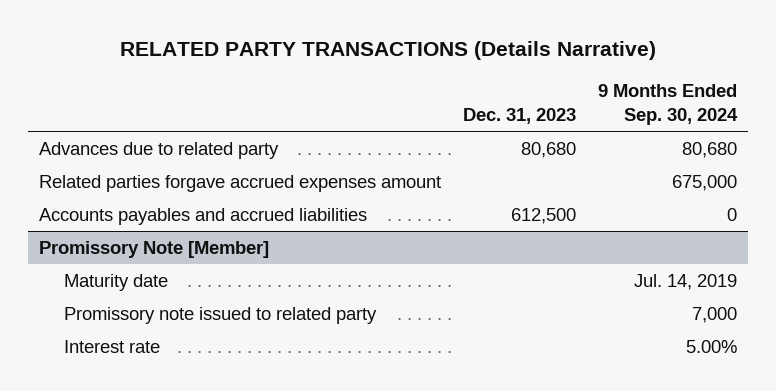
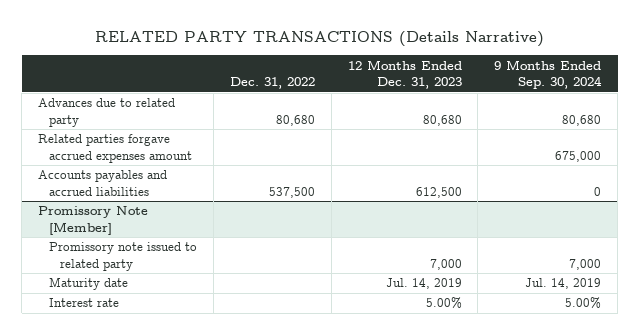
[462,107,576,124] Dec. 31, 2023 -> none
none -> [229,77,315,90] Dec. 31, 2022
none -> [347,59,462,90] 12 Months Ended Dec. 31, 2023
[64,273,169,291] Maturity date -> [49,277,129,291] Maturity date

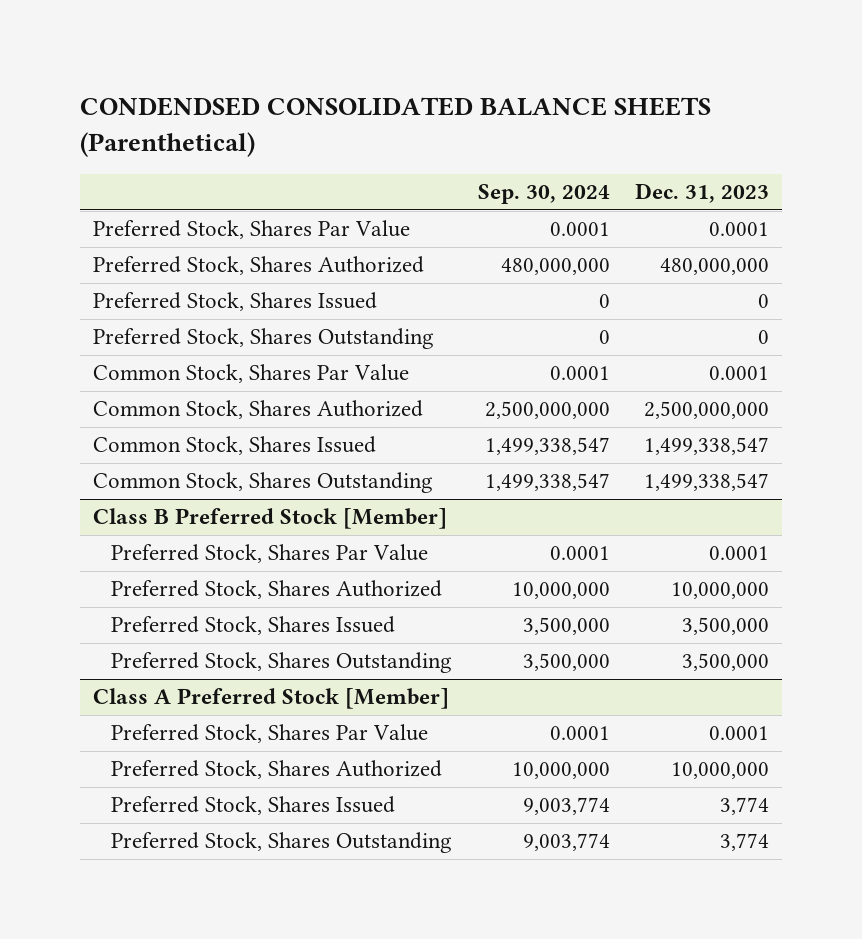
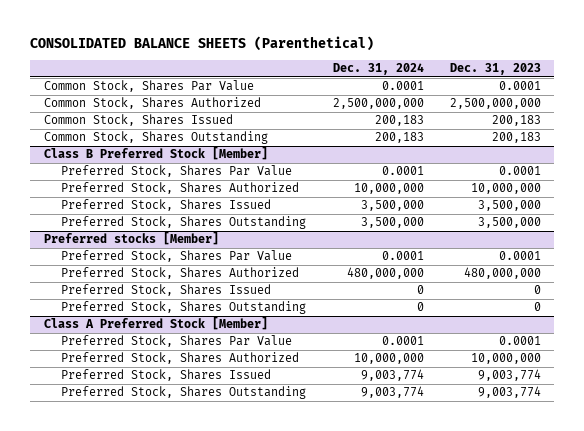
[79,97,711,157] CONDENDSED CONSOLIDATED BALANCE SHEETS (Parenthetical) -> [30,36,375,52] CONSOLIDATED BALANCE SHEETS (Parenthetical)
[477,184,610,205] Sep. 30, 2024 -> none
none -> [332,63,424,76] Dec. 31, 2024
[92,220,410,240] Preferred Stock, Shares Par Value -> none
[92,256,424,276] Preferred Stock, Shares Authorized -> none
[92,292,377,312] Preferred Stock, Shares Issued -> none
[92,328,434,350] Preferred Stock, Shares Outstanding -> none
[644,437,770,456] 1,499,338,547 -> [491,115,541,127] 200,183
[644,473,770,492] 1,499,338,547 -> [491,132,541,144] 200,183
none -> [43,231,219,246] Preferred stocks [Member]
none -> [61,250,293,263] Preferred Stock, Shares Par Value
none -> [61,267,300,280] Preferred Stock, Shares Authorized
none -> [61,284,272,297] Preferred Stock, Shares Issued
none -> [61,301,307,315] Preferred Stock, Shares Outstanding
[720,797,770,816] 3,774 -> [477,369,541,382] 9,003,774
[720,833,770,852] 3,774 -> [477,386,541,399] 9,003,774

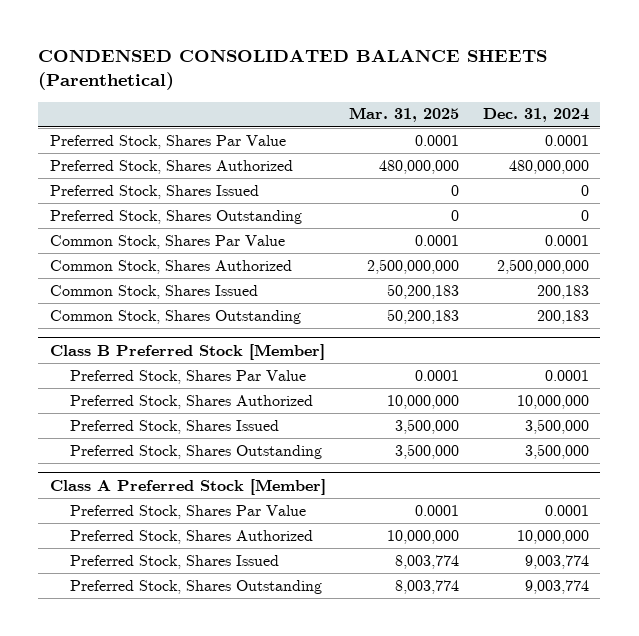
[30,36,375,52] CONSOLIDATED BALANCE SHEETS (Parenthetical) -> [38,49,548,91] CONDENSED CONSOLIDATED BALANCE SHEETS (Parenthetical)
[449,63,541,76] Dec. 31, 2023 -> none
none -> [349,107,460,123] Mar. 31, 2025
none -> [50,134,287,149] Preferred Stock, Shares Par Value
none -> [50,159,294,174] Preferred Stock, Shares Authorized
none -> [50,184,260,199] Preferred Stock, Shares Issued
none -> [50,209,303,224] Preferred Stock, Shares Outstanding
[43,231,219,246] Preferred stocks [Member] -> none
[61,250,293,263] Preferred Stock, Shares Par Value -> none
[61,267,300,280] Preferred Stock, Shares Authorized -> none
[61,284,272,297] Preferred Stock, Shares Issued -> none
[61,301,307,315] Preferred Stock, Shares Outstanding -> none

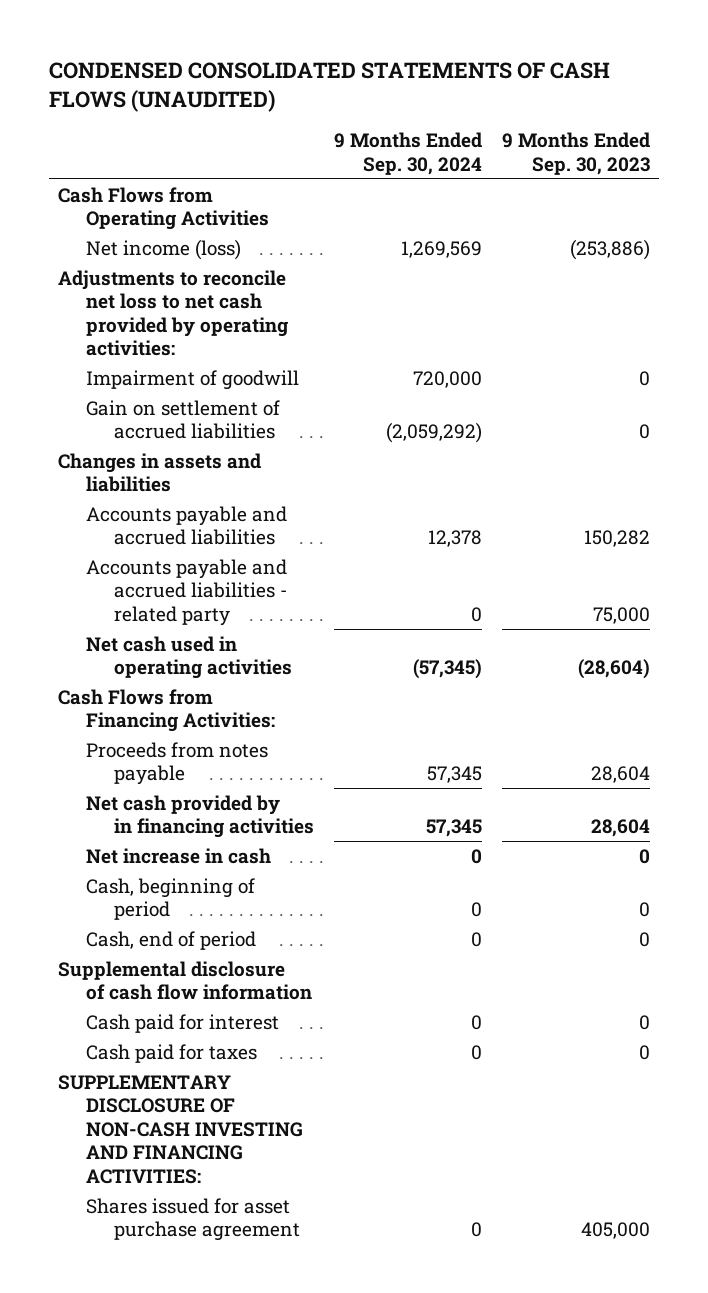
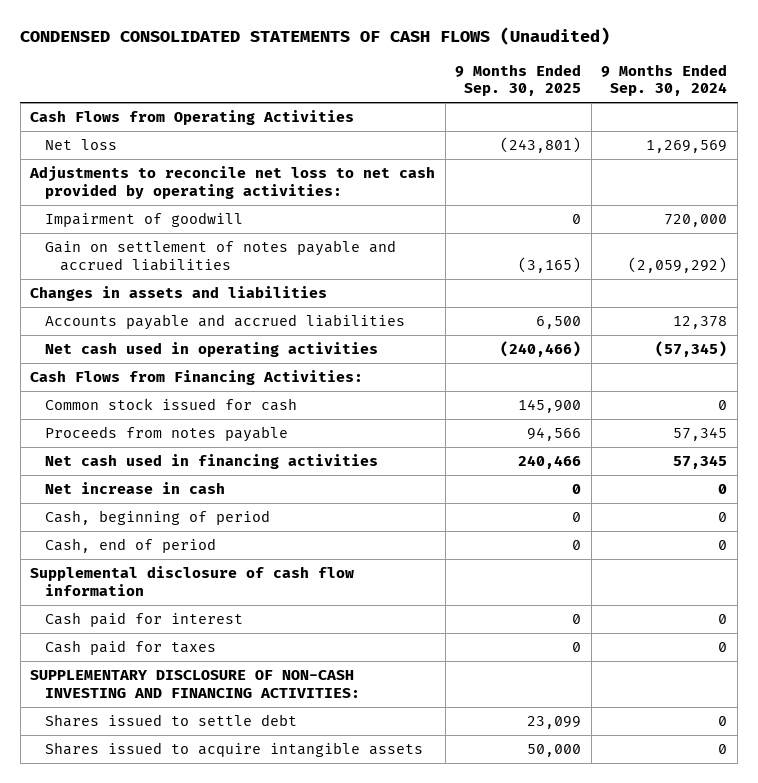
[48,61,610,112] CONDENSED CONSOLIDATED STATEMENTS OF CASH FLOWS (UNAUDITED) -> [20,27,611,46] CONDENSED CONSOLIDATED STATEMENTS OF CASH FLOWS (Unaudited)
[501,132,650,175] 9 Months Ended Sep. 30, 2023 -> none
none -> [455,63,582,97] 9 Months Ended Sep. 30, 2025
[86,238,242,260] Net income (loss) -> [45,138,118,150] Net loss
[86,399,281,440] Gain on settlement of accrued liabilities -> [45,239,397,271] Gain on settlement of notes payable and accrued liabilities
[86,558,288,626] Accounts payable and accrued liabilities - related party -> none
none -> [45,397,298,411] Common stock issued for cash
[86,794,315,839] Net cash provided by in financing activities -> [45,453,379,469] Net cash used in financing activities
[86,1197,301,1242] Shares issued for asset purchase agreement -> none
none -> [45,713,298,727] Shares issued to settle debt
none -> [45,741,424,757] Shares issued to acquire intangible assets

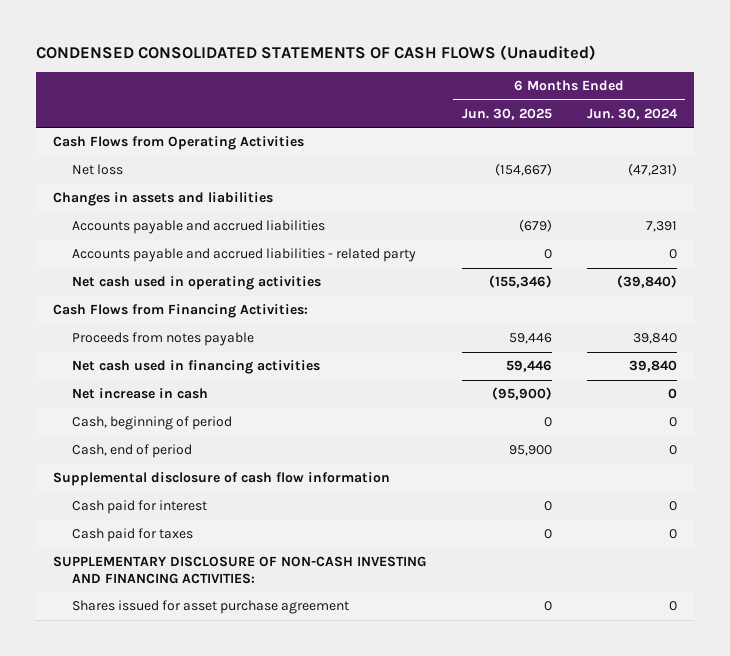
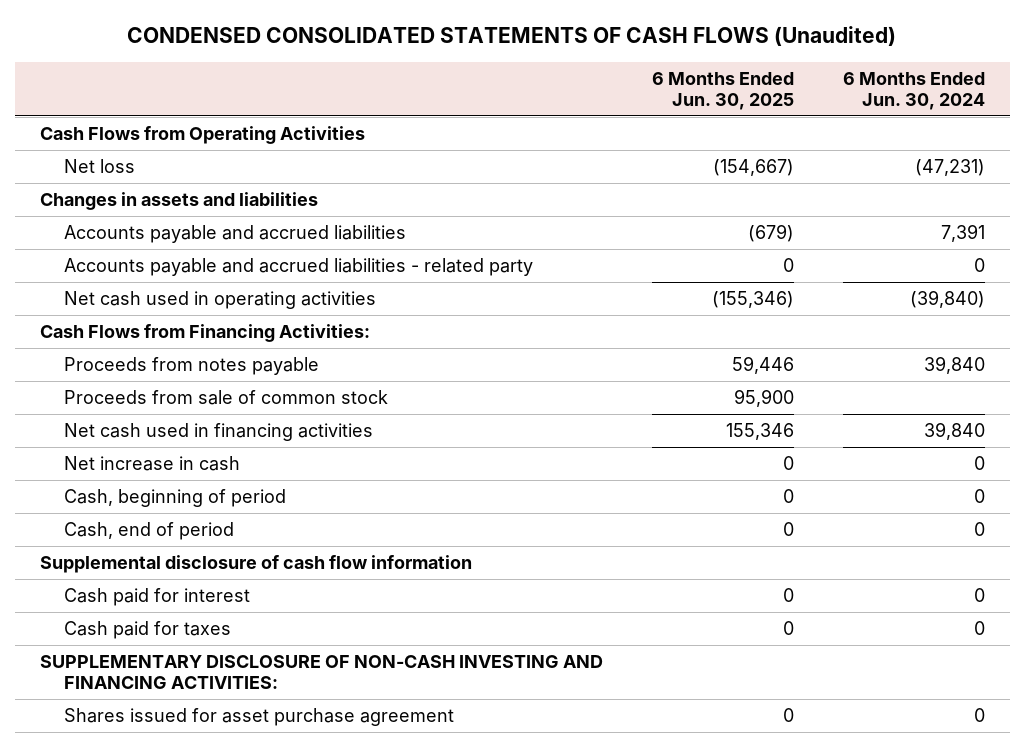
none -> [64,390,389,406] Proceeds from sale of common stock
[505,360,552,373] 59,446 -> [725,423,794,441] 155,346
[491,387,552,401] (95,900) -> [782,456,794,471] 0
[508,445,552,457] 95,900 -> [782,522,794,537] 0

